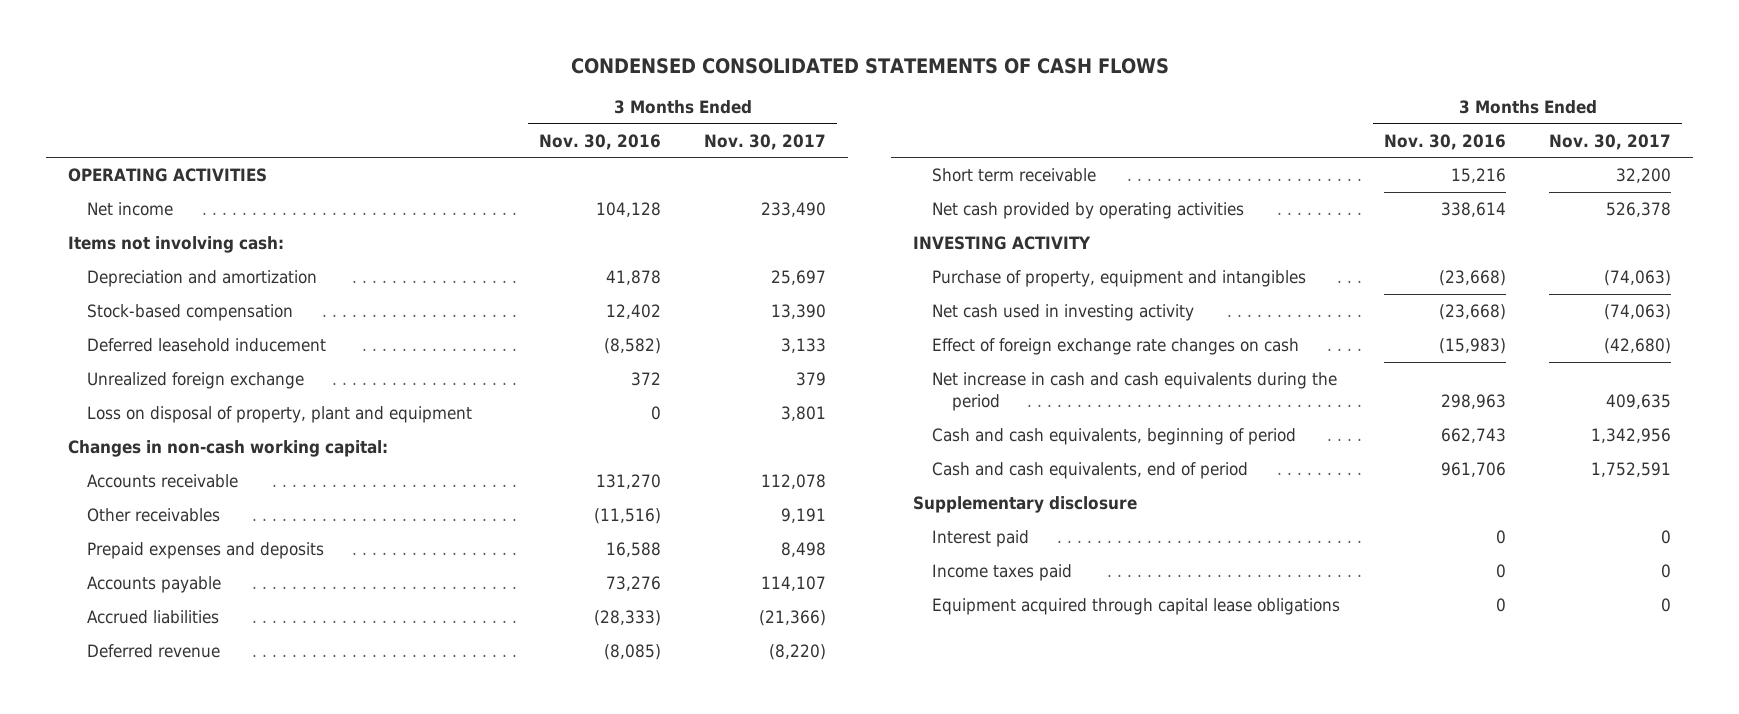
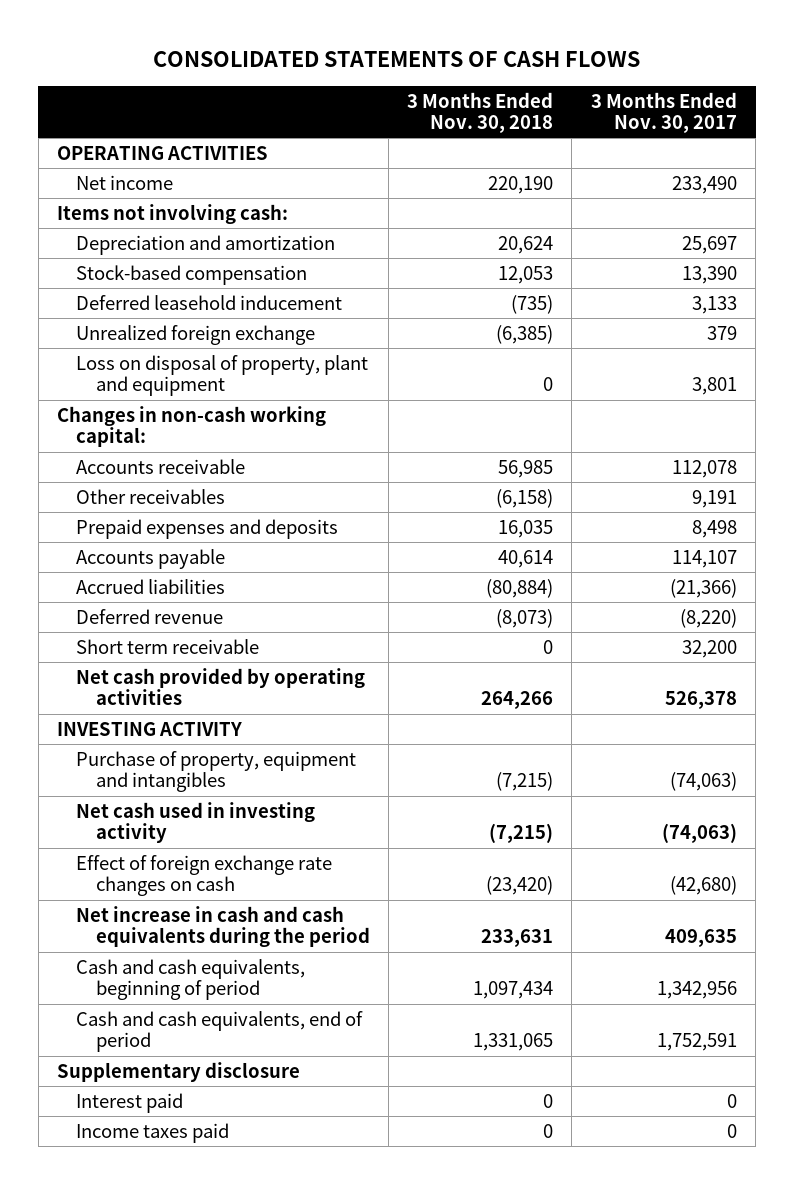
[570,57,1169,74] CONDENSED CONSOLIDATED STATEMENTS OF CASH FLOWS -> [152,51,640,68] CONSOLIDATED STATEMENTS OF CASH FLOWS
[538,133,661,150] Nov. 30, 2016 -> none
none -> [407,91,554,133] 3 Months Ended Nov. 30, 2018
[932,598,1341,616] Equipment acquired through capital lease obligations -> none

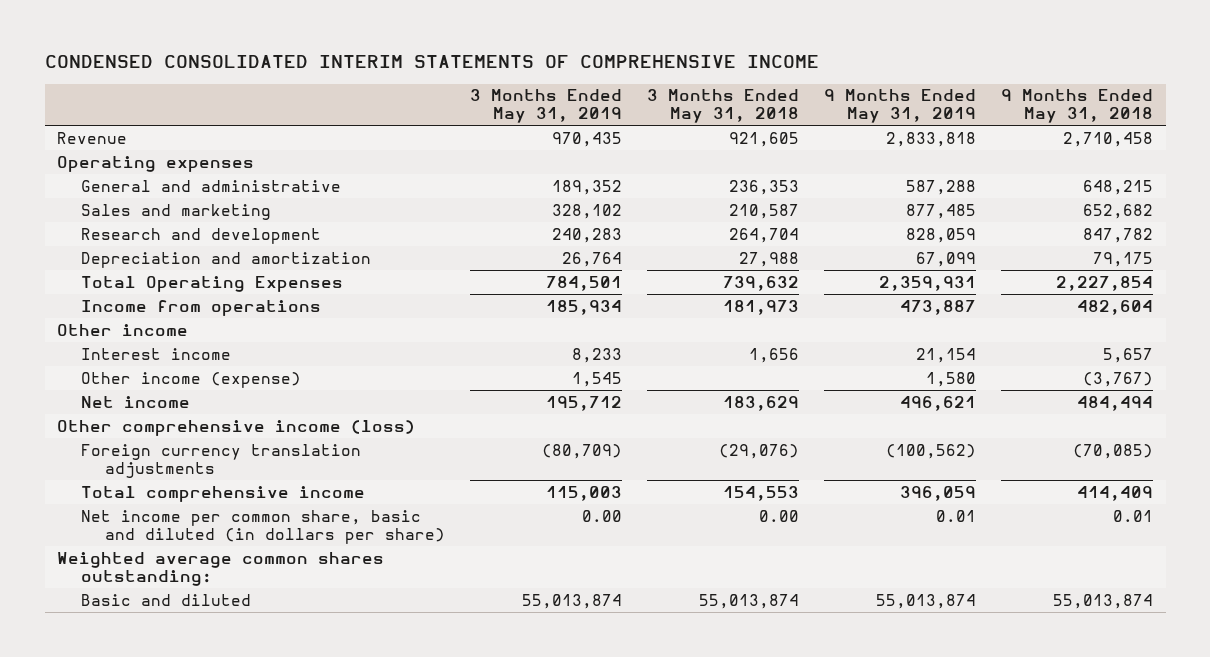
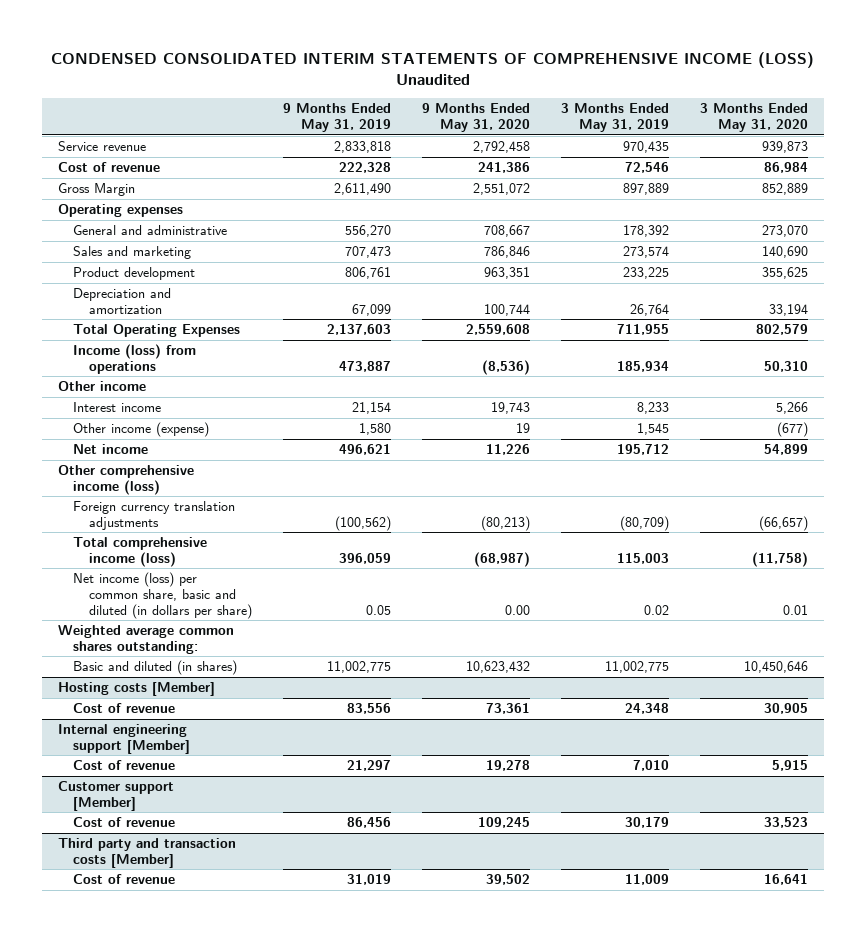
[44,55,819,69] CONDENSED CONSOLIDATED INTERIM STATEMENTS OF COMPREHENSIVE INCOME -> [51,51,815,85] CONDENSED CONSOLIDATED INTERIM STATEMENTS OF COMPREHENSIVE INCOME (LOSS) Unaudited
[647,89,800,124] 3 Months Ended May 31, 2018 -> none
[1001,89,1154,124] 9 Months Ended May 31, 2018 -> none
none -> [422,103,531,133] 9 Months Ended May 31, 2020
none -> [700,103,809,133] 3 Months Ended May 31, 2020
[57,131,128,144] Revenue -> [58,141,147,152] Service revenue
none -> [58,162,161,173] Cost of revenue
none -> [58,183,136,197] Gross Margin
[552,179,623,195] 189,352 -> [623,225,670,238] 178,392
[906,179,977,195] 587,288 -> [344,225,391,238] 556,270
[552,203,623,219] 328,102 -> [623,246,670,259] 273,574
[906,203,977,219] 877,485 -> [344,246,391,259] 707,473
[81,227,322,244] Research and development -> [73,267,196,281] Product development
[552,227,623,243] 240,283 -> [623,267,670,280] 233,225
[906,227,977,243] 828,059 -> [344,267,391,280] 806,761
[546,275,623,291] 784,501 -> [617,324,670,336] 711,955
[879,275,977,291] 2,359,931 -> [326,324,391,336] 2,137,603
[81,299,322,316] Income from operations -> [73,344,197,374] Income (loss) from operations
[81,485,366,502] Total comprehensive income -> [73,537,208,567] Total comprehensive income (loss)
[81,509,446,544] Net income per common share, basic and diluted (in dollars per share) -> [73,572,252,619] Net income (loss) per common share, basic and diluted (in dollars per share)
[582,509,623,522] 0.00 -> [644,604,670,615] 0.02
[936,509,977,522] 0.01 -> [365,604,391,615] 0.05
[81,593,252,606] Basic and diluted -> [73,660,238,676] Basic and diluted (in shares)
[522,593,623,609] 55,013,874 -> [605,661,670,674] 11,002,775
[876,593,977,609] 55,013,874 -> [326,661,391,674] 11,002,775
none -> [58,682,216,697] Hosting costs [Member]
none -> [73,703,176,714] Cost of revenue
none -> [58,724,191,754] Internal engineering support [Member]
none -> [73,760,176,771] Cost of revenue
none -> [58,781,175,811] Customer support [Member]
none -> [73,817,176,828] Cost of revenue
none -> [58,838,237,868] Third party and transaction costs [Member]
none -> [73,874,176,885] Cost of revenue

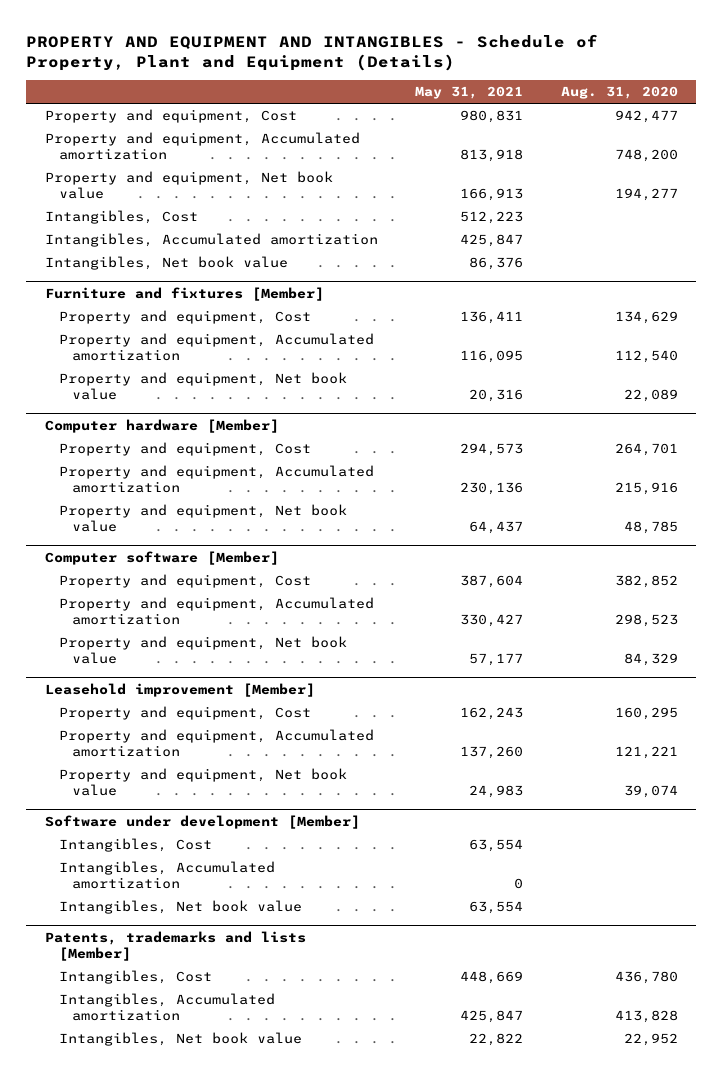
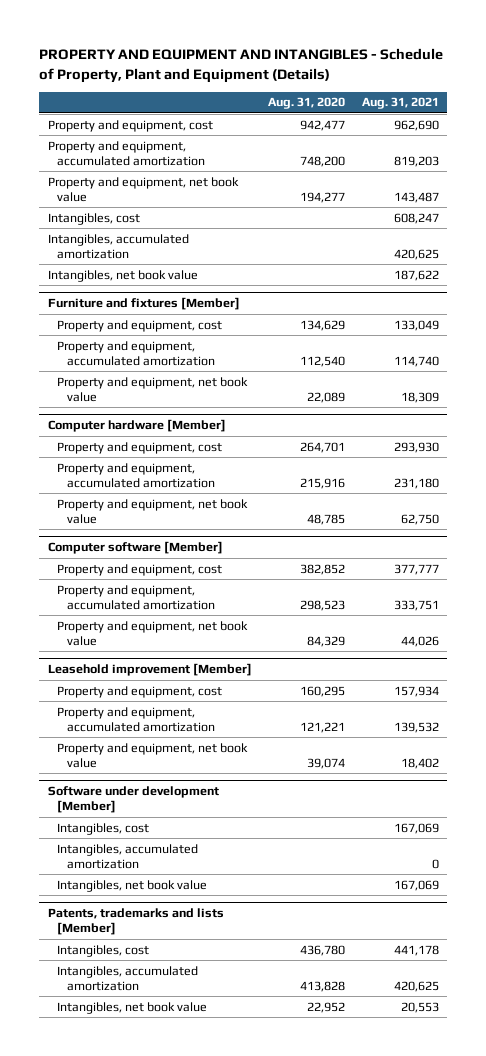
[415,86,524,100] May 31, 2021 -> none
none -> [361,97,439,110] Aug. 31, 2021
[44,109,297,124] Property and equipment, Cost -> [47,119,213,132] Property and equipment, cost
[44,132,360,160] Property and equipment, Accumulated amortization -> [47,140,206,166] Property and equipment, accumulated amortization
[44,171,333,199] Property and equipment, Net book value -> [47,176,239,202] Property and equipment, net book value
[44,210,198,225] Intangibles, Cost -> [47,212,140,225] Intangibles, cost
[44,233,378,248] Intangibles, Accumulated amortization -> [47,233,189,259] Intangibles, accumulated amortization
[44,256,288,271] Intangibles, Net book value -> [47,269,198,282] Intangibles, net book value
[58,310,311,325] Property and equipment, Cost -> [57,319,223,332] Property and equipment, cost
[58,333,374,361] Property and equipment, Accumulated amortization -> [57,340,215,366] Property and equipment, accumulated amortization
[58,372,347,400] Property and equipment, Net book value -> [57,376,249,402] Property and equipment, net book value
[58,442,311,457] Property and equipment, Cost -> [57,441,223,454] Property and equipment, cost
[58,465,374,493] Property and equipment, Accumulated amortization -> [57,462,215,488] Property and equipment, accumulated amortization
[58,504,347,532] Property and equipment, Net book value -> [57,498,249,524] Property and equipment, net book value
[58,574,311,589] Property and equipment, Cost -> [57,563,223,576] Property and equipment, cost
[58,597,374,625] Property and equipment, Accumulated amortization -> [57,584,215,610] Property and equipment, accumulated amortization
[58,636,347,664] Property and equipment, Net book value -> [57,620,249,646] Property and equipment, net book value
[58,706,311,721] Property and equipment, Cost -> [57,685,223,698] Property and equipment, cost
[58,729,374,757] Property and equipment, Accumulated amortization -> [57,706,215,732] Property and equipment, accumulated amortization
[58,768,347,796] Property and equipment, Net book value -> [57,742,249,768] Property and equipment, net book value
[58,838,212,853] Intangibles, Cost -> [57,822,150,835] Intangibles, cost
[58,861,275,889] Intangibles, Accumulated amortization -> [57,843,199,869] Intangibles, accumulated amortization
[58,900,302,915] Intangibles, Net book value -> [57,879,208,892] Intangibles, net book value
[58,970,212,985] Intangibles, Cost -> [57,944,150,957] Intangibles, cost
[58,993,275,1021] Intangibles, Accumulated amortization -> [57,965,199,991] Intangibles, accumulated amortization
[58,1032,302,1047] Intangibles, Net book value -> [57,1001,208,1014] Intangibles, net book value

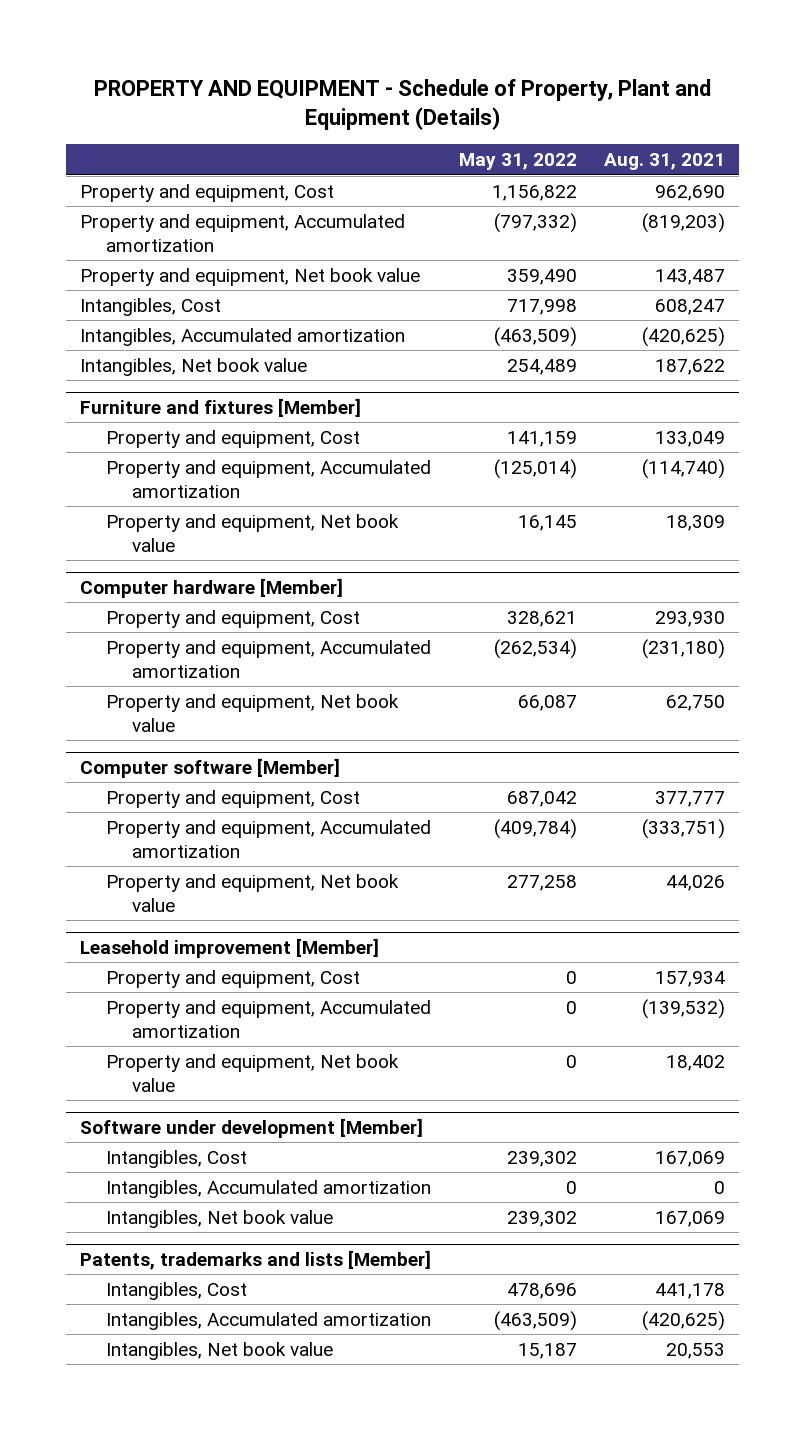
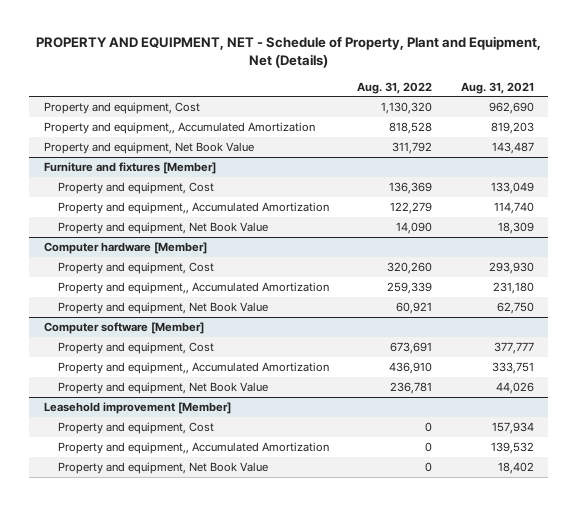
[93,78,711,131] PROPERTY AND EQUIPMENT - Schedule of Property, Plant and Equipment (Details) -> [35,36,541,69] PROPERTY AND EQUIPMENT, NET - Schedule of Property, Plant and Equipment, Net (Details)
[458,153,577,171] May 31, 2022 -> none
none -> [357,81,433,94] Aug. 31, 2022
[80,297,222,316] Intangibles, Cost -> none
[80,327,406,346] Intangibles, Accumulated amortization -> none
[80,357,308,376] Intangibles, Net book value -> none
[80,213,406,253] Property and equipment, Accumulated amortization -> [43,121,315,134] Property and equipment,, Accumulated Amortization
[642,212,726,233] (819,203) -> [491,121,535,134] 819,203
[80,267,421,286] Property and equipment, Net book value -> [43,141,254,154] Property and equipment, Net Book Value
[106,459,432,499] Property and equipment, Accumulated amortization -> [57,201,329,214] Property and equipment,, Accumulated Amortization
[642,458,726,479] (114,740) -> [494,201,535,214] 114,740
[106,513,400,553] Property and equipment, Net book value -> [57,221,268,234] Property and equipment, Net Book Value
[106,639,432,679] Property and equipment, Accumulated amortization -> [57,281,329,294] Property and equipment,, Accumulated Amortization
[642,638,726,659] (231,180) -> [493,281,535,294] 231,180
[106,693,400,733] Property and equipment, Net book value -> [57,301,268,314] Property and equipment, Net Book Value
[106,819,432,859] Property and equipment, Accumulated amortization -> [57,361,329,374] Property and equipment,, Accumulated Amortization
[642,818,726,839] (333,751) -> [492,361,535,374] 333,751
[106,873,400,913] Property and equipment, Net book value -> [57,381,268,394] Property and equipment, Net Book Value
[80,1117,424,1138] Software under development [Member] -> none
[106,1149,248,1168] Intangibles, Cost -> none
[106,1179,432,1198] Intangibles, Accumulated amortization -> none
[106,1209,334,1228] Intangibles, Net book value -> none
[80,1249,432,1270] Patents, trademarks and lists [Member] -> none
[106,1281,248,1300] Intangibles, Cost -> none
[106,1311,432,1330] Intangibles, Accumulated amortization -> none
[106,1341,334,1360] Intangibles, Net book value -> none
[106,999,432,1039] Property and equipment, Accumulated amortization -> [57,441,329,454] Property and equipment,, Accumulated Amortization
[642,998,726,1019] (139,532) -> [491,441,535,454] 139,532
[106,1053,400,1093] Property and equipment, Net book value -> [57,461,268,474] Property and equipment, Net Book Value

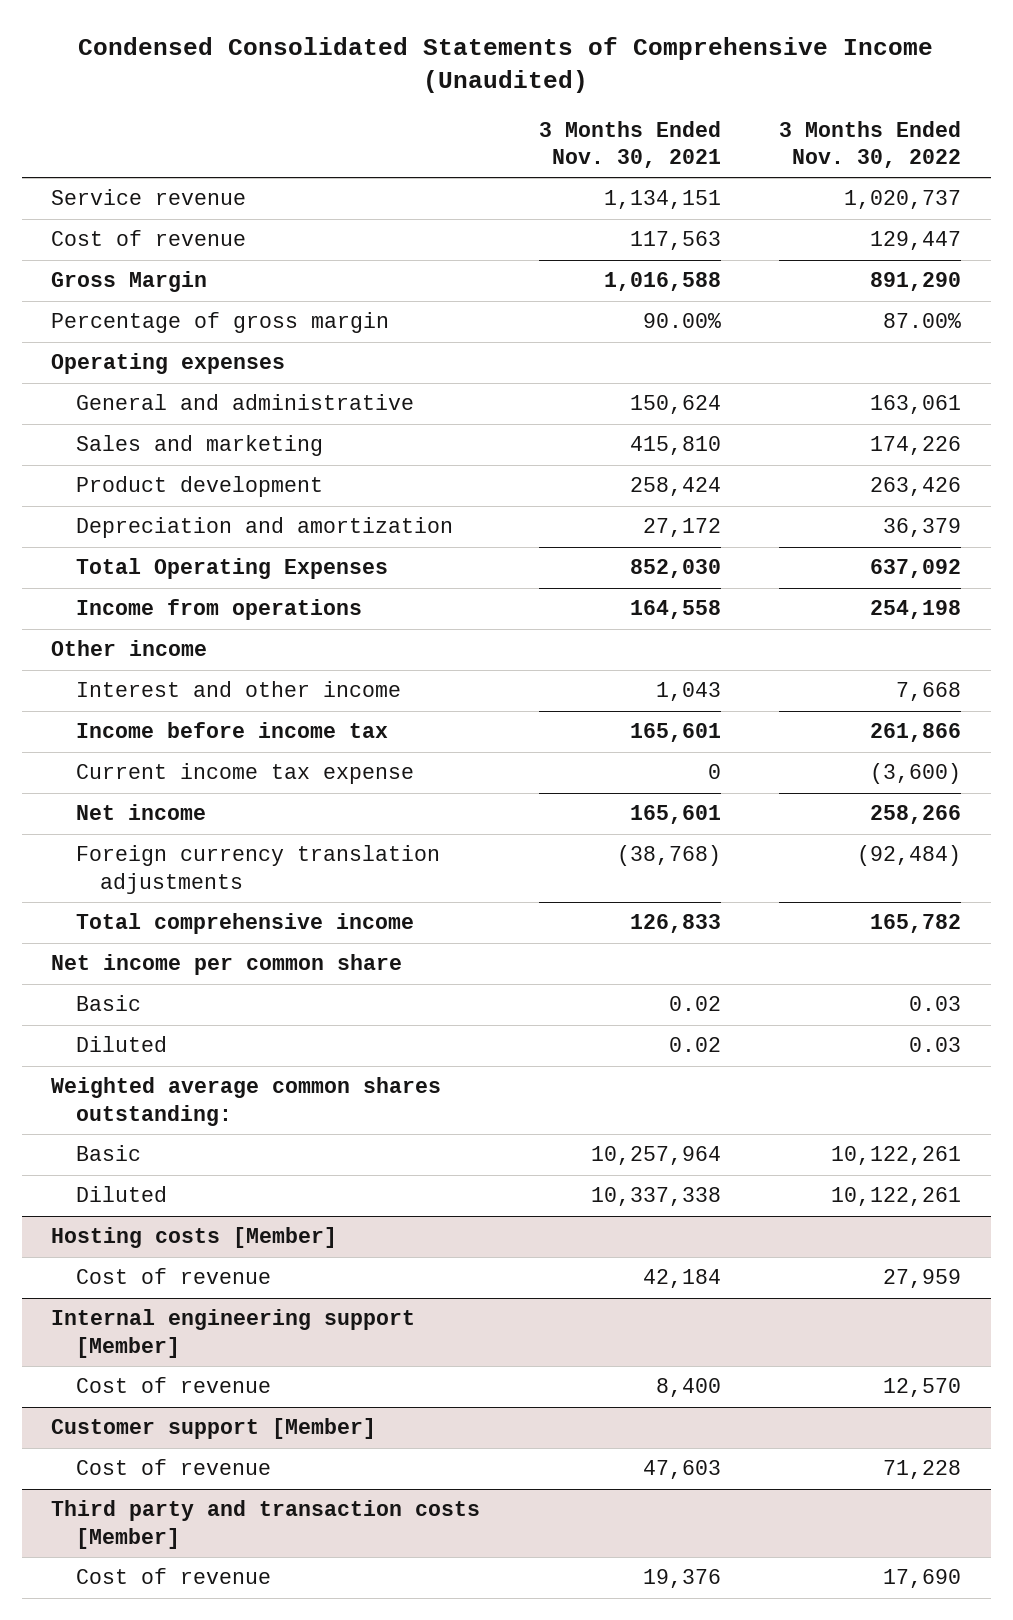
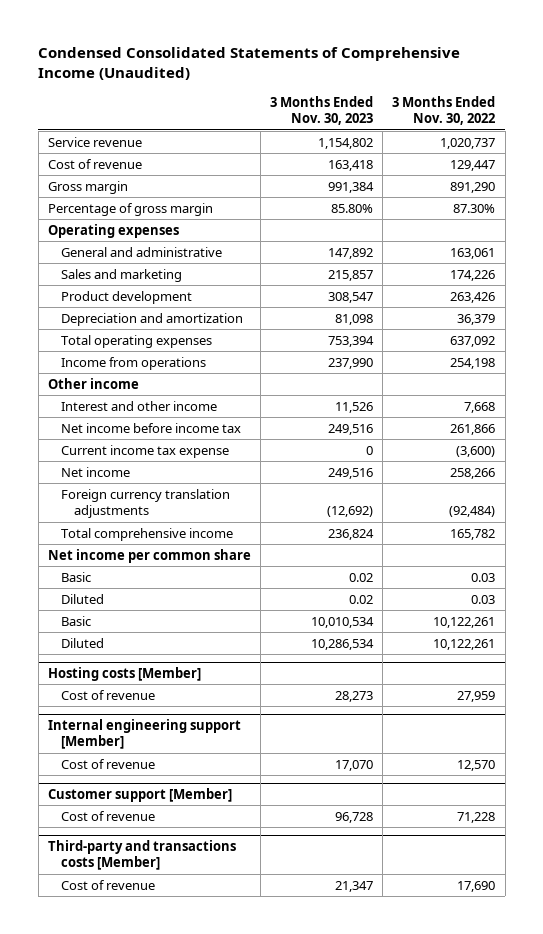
[538,120,721,169] 3 Months Ended Nov. 30, 2021 -> none
none -> [270,96,374,126] 3 Months Ended Nov. 30, 2023
[51,271,208,293] Gross Margin -> [47,180,128,194] Gross margin
[883,313,962,329] 87.00% -> [453,203,496,213] 87.30%
[75,558,388,580] Total Operating Expenses -> [60,334,212,348] Total operating expenses
[75,722,388,739] Income before income tax -> [60,422,241,433] Net income before income tax
[51,1077,442,1126] Weighted average common shares outstanding: -> none
[51,1500,481,1549] Third party and transaction costs [Member] -> [47,839,236,871] Third-party and transactions costs [Member]

